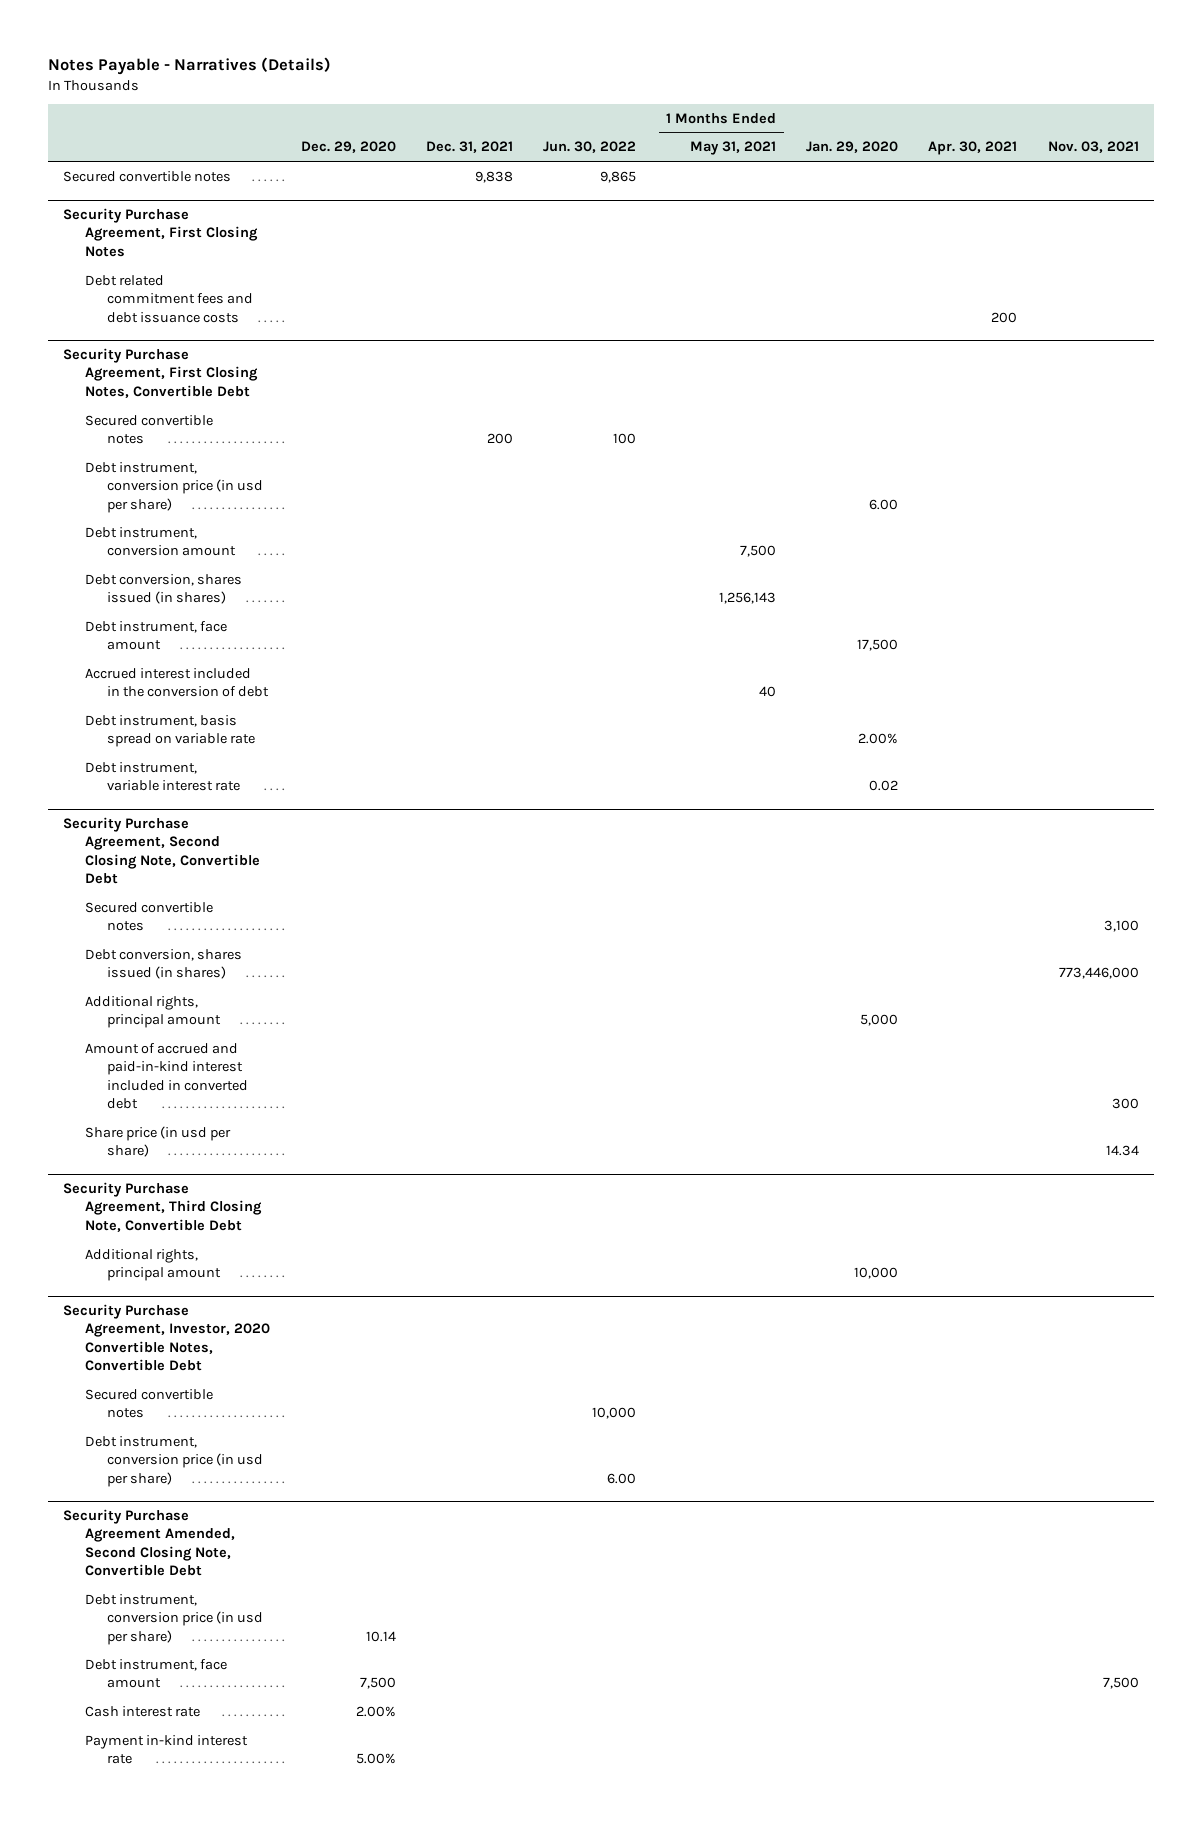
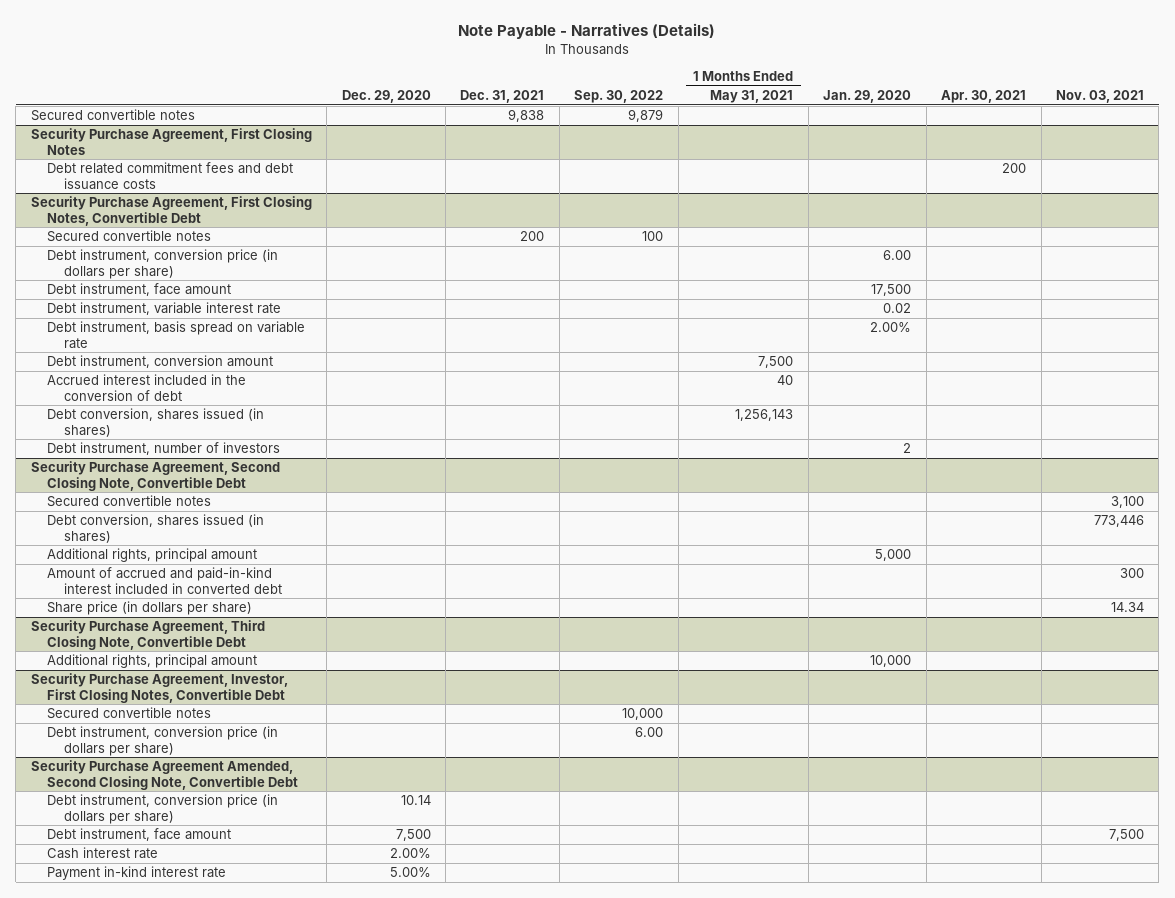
[48,57,332,76] Notes Payable - Narratives (Details) -> [458,23,716,40] Note Payable - Narratives (Details)
[542,141,636,154] Jun. 30, 2022 -> none
none -> [574,90,664,104] Sep. 30, 2022
[85,461,264,513] Debt instrument, conversion price (in usd per share) -> [47,249,279,279] Debt instrument, conversion price (in dollars per share)
[85,714,256,748] Debt instrument, basis spread on variable rate -> [47,321,306,349] Debt instrument, basis spread on variable rate
[85,526,237,557] Debt instrument, conversion amount -> [47,355,274,369] Debt instrument, conversion amount
[85,667,270,698] Accrued interest included in the conversion of debt -> [47,374,247,401] Accrued interest included in the conversion of debt
[85,573,243,605] Debt conversion, shares issued (in shares) -> [47,408,265,437] Debt conversion, shares issued (in shares)
none -> [47,442,281,456] Debt instrument, number of investors
[1058,967,1139,980] 773,446,000 -> [1093,515,1144,528] 773,446
[85,1125,232,1158] Share price (in usd per share) -> [47,601,253,616] Share price (in dollars per share)
[63,1304,271,1372] Security Purchase Agreement, Investor, 2020 Convertible Notes, Convertible Debt -> [30,673,288,703] Security Purchase Agreement, Investor, First Closing Notes, Convertible Debt
[85,1435,264,1487] Debt instrument, conversion price (in usd per share) -> [47,726,279,756] Debt instrument, conversion price (in dollars per share)
[85,1593,264,1645] Debt instrument, conversion price (in usd per share) -> [47,794,279,824] Debt instrument, conversion price (in dollars per share)

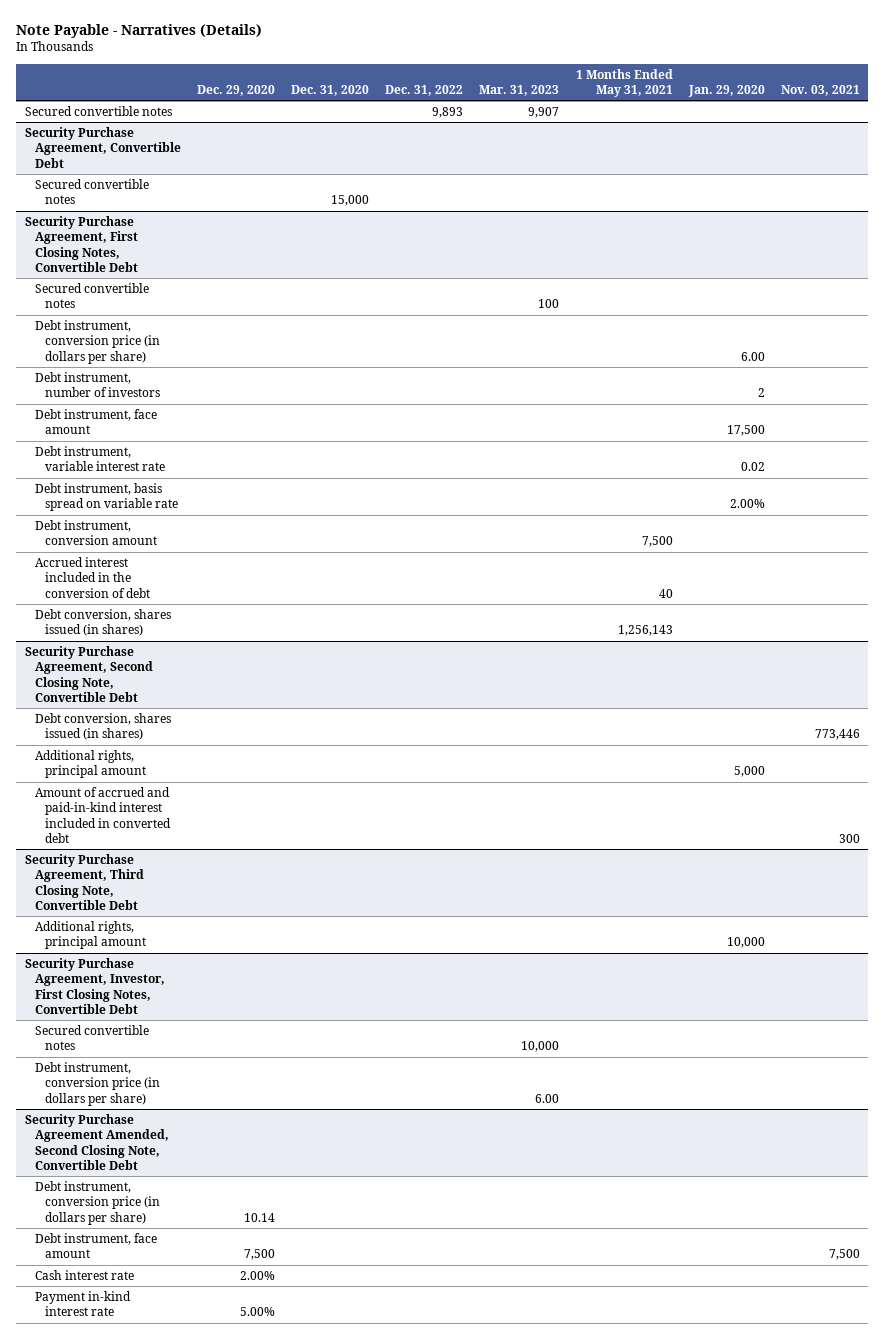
[460,90,545,104] Dec. 31, 2021 -> none
[574,90,664,104] Sep. 30, 2022 -> none
[941,90,1027,104] Apr. 30, 2021 -> none
none -> [291,84,370,96] Dec. 31, 2020
none -> [385,84,464,96] Dec. 31, 2022
none -> [479,84,560,96] Mar. 31, 2023
[30,128,312,155] Security Purchase Agreement, First Closing Notes -> none
[47,162,294,190] Debt related commitment fees and debt issuance costs -> none
none -> [24,126,181,168] Security Purchase Agreement, Convertible Debt
none -> [34,178,149,205] Secured convertible notes
[47,442,281,456] Debt instrument, number of investors -> [34,371,160,398] Debt instrument, number of investors
[47,495,212,508] Secured convertible notes -> none
[47,601,253,616] Share price (in dollars per share) -> none

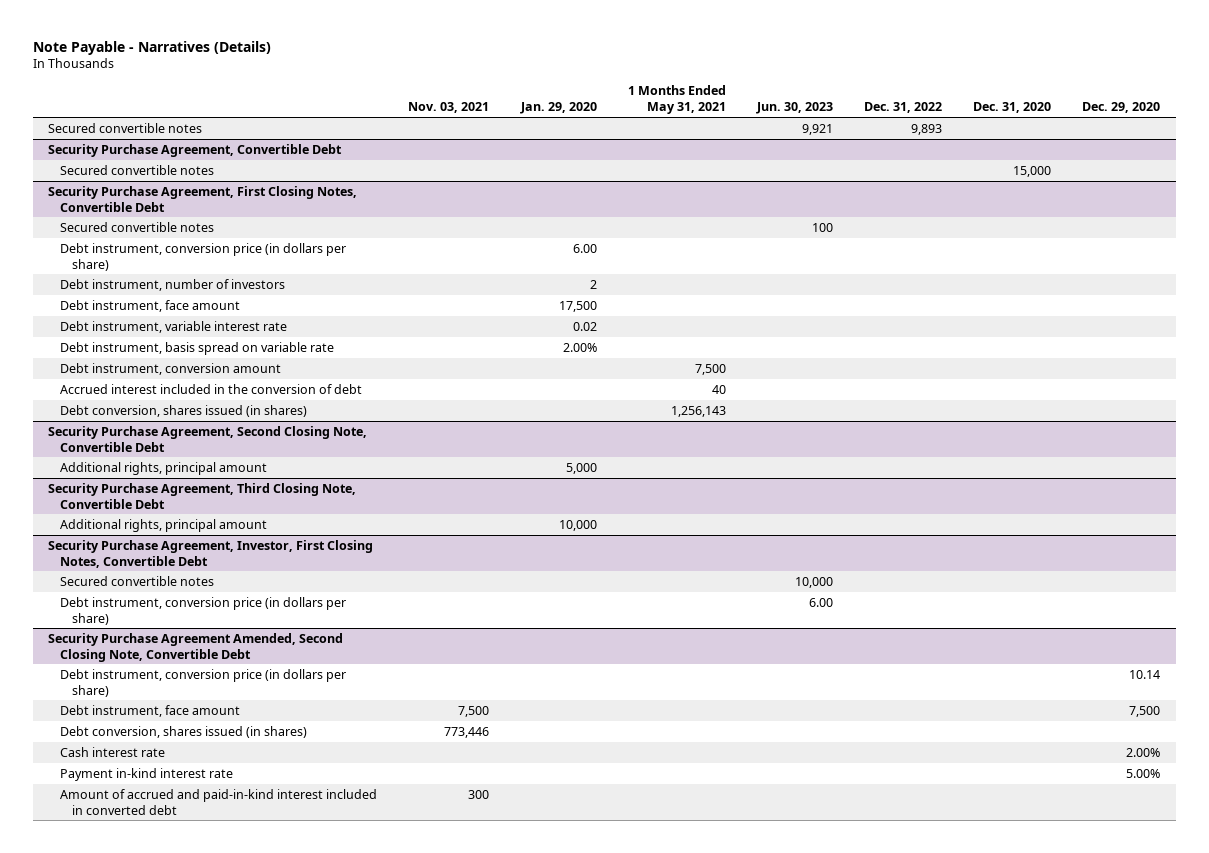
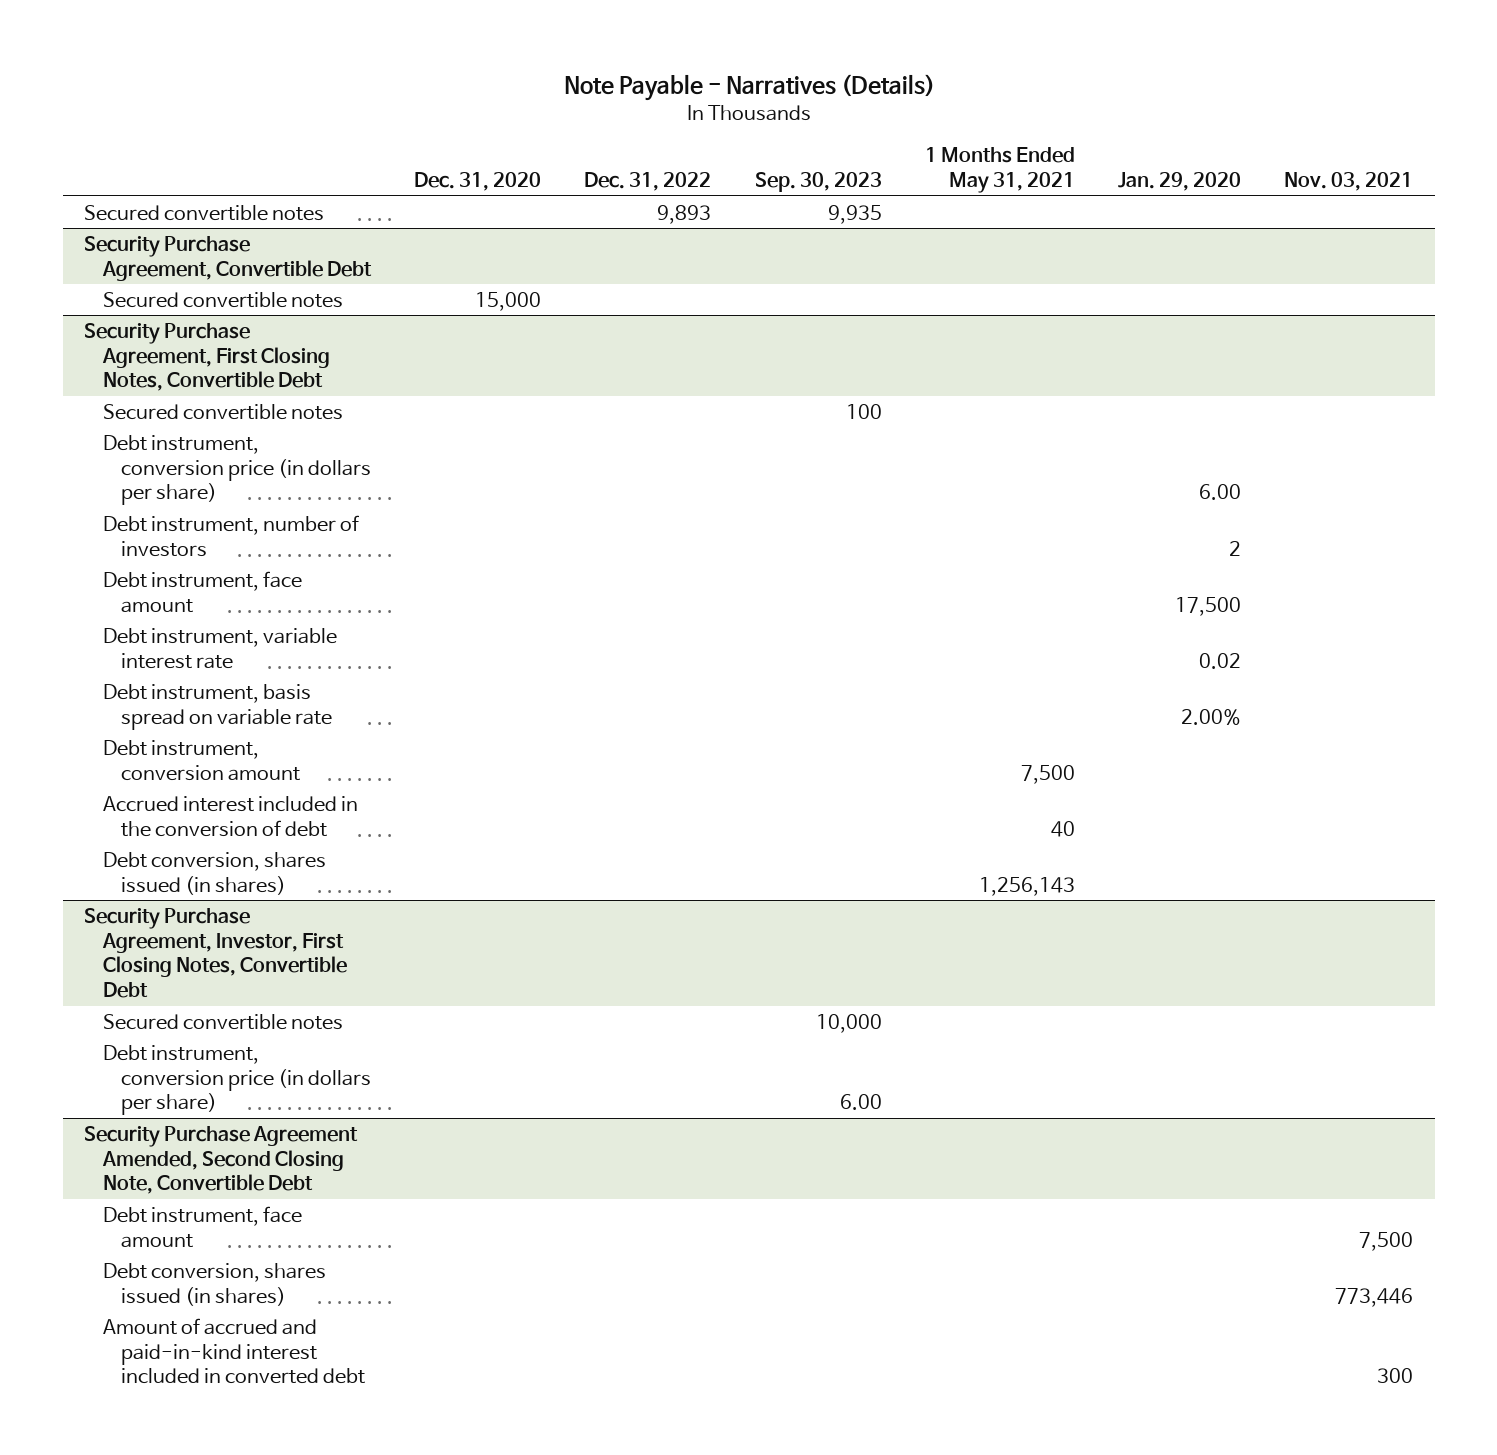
[755,102,833,115] Jun. 30, 2023 -> none
[1082,102,1161,114] Dec. 29, 2020 -> none
none -> [754,172,882,193] Sep. 30, 2023
[48,425,368,452] Security Purchase Agreement, Second Closing Note, Convertible Debt -> none
[60,461,268,475] Additional rights, principal amount -> none
[48,482,357,509] Security Purchase Agreement, Third Closing Note, Convertible Debt -> none
[60,518,268,532] Additional rights, principal amount -> none
[60,668,347,697] Debt instrument, conversion price (in dollars per share) -> none
[60,746,166,757] Cash interest rate -> none
[60,767,234,781] Payment in-kind interest rate -> none

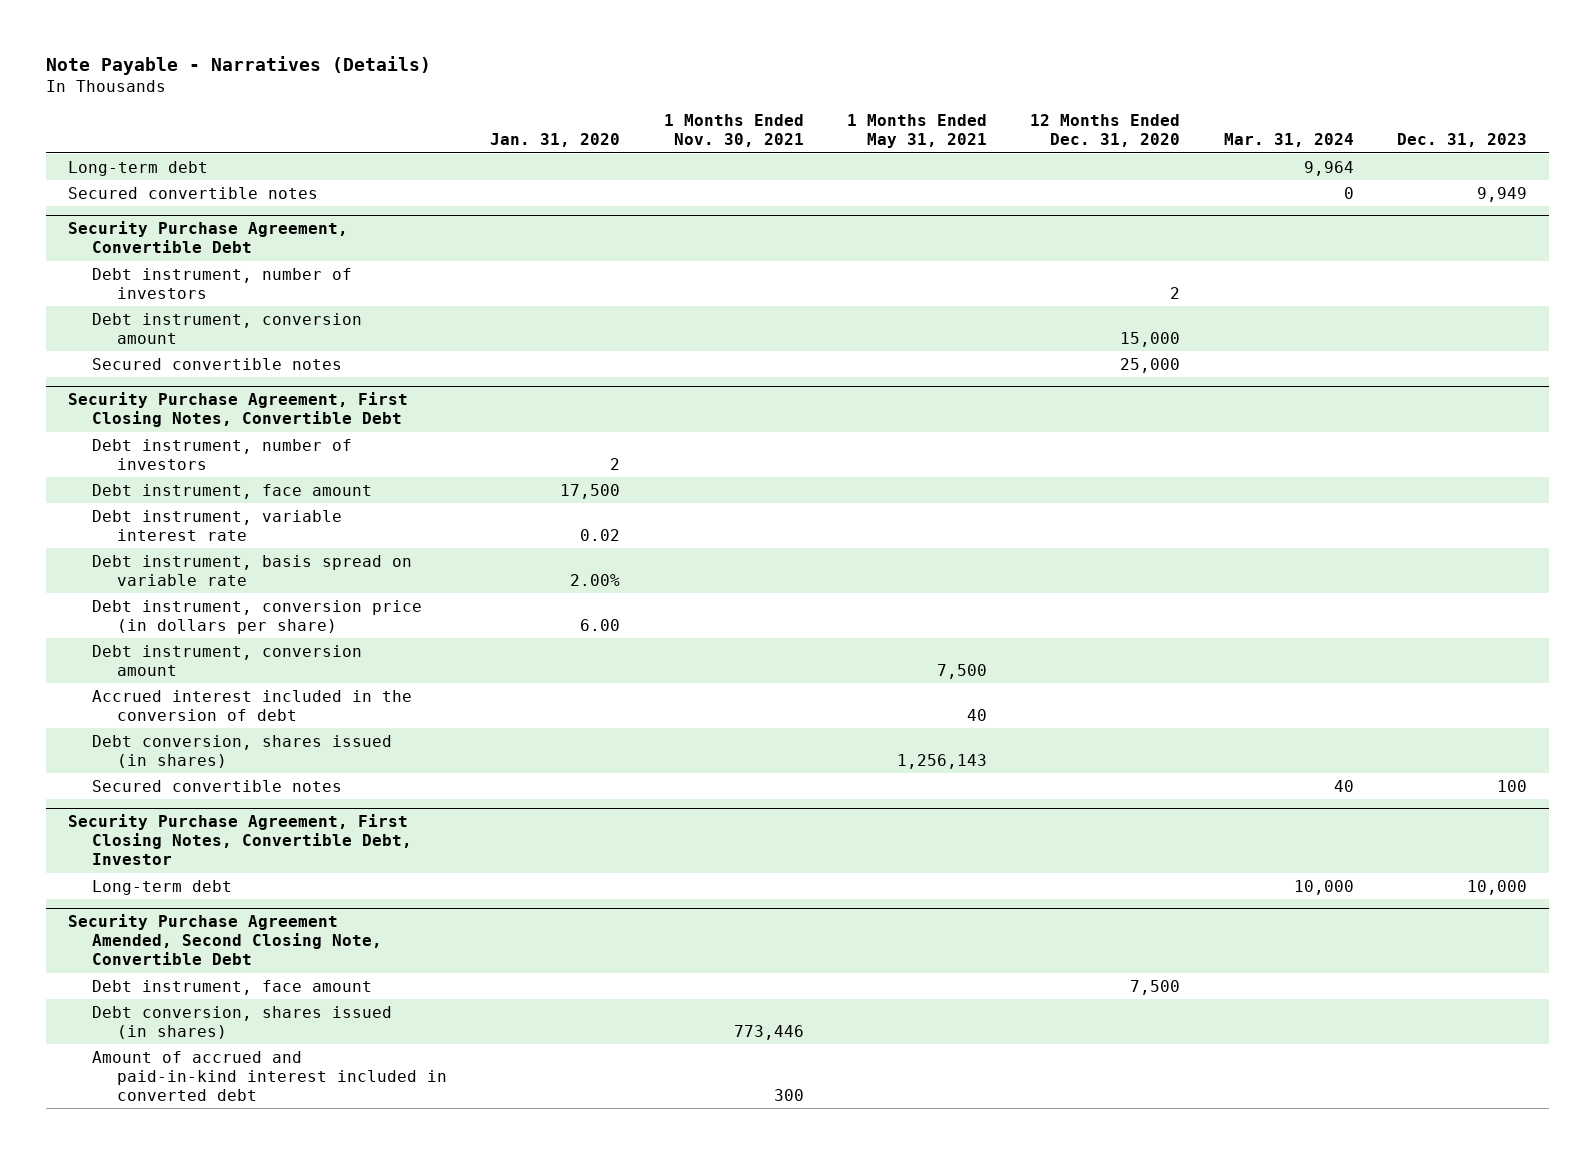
[414,172,542,192] Dec. 31, 2020 -> none
[584,172,712,192] Dec. 31, 2022 -> none
[754,172,882,193] Sep. 30, 2023 -> none
[1117,172,1241,192] Jan. 29, 2020 -> none
[1284,172,1414,192] Nov. 03, 2021 -> none
none -> [490,133,621,148] Jan. 31, 2020
none -> [663,114,804,148] 1 Months Ended Nov. 30, 2021
none -> [1030,114,1181,148] 12 Months Ended Dec. 31, 2020
none -> [1223,133,1354,148] Mar. 31, 2024
none -> [1397,133,1528,148] Dec. 31, 2023
none -> [67,160,208,176] Long-term debt
none -> [92,267,353,299] Debt instrument, number of investors
none -> [92,312,363,344] Debt instrument, conversion amount
[102,434,372,506] Debt instrument, conversion price (in dollars per share) -> [92,599,423,634] Debt instrument, conversion price (in dollars per share)
[102,1013,343,1030] Secured convertible notes -> none
[102,1044,372,1116] Debt instrument, conversion price (in dollars per share) -> none
[102,403,343,420] Secured convertible notes -> [92,779,343,792] Secured convertible notes
[84,907,347,999] Security Purchase Agreement, Investor, First Closing Notes, Convertible Debt -> [67,814,413,866] Security Purchase Agreement, First Closing Notes, Convertible Debt, Investor
none -> [92,879,233,895] Long-term debt

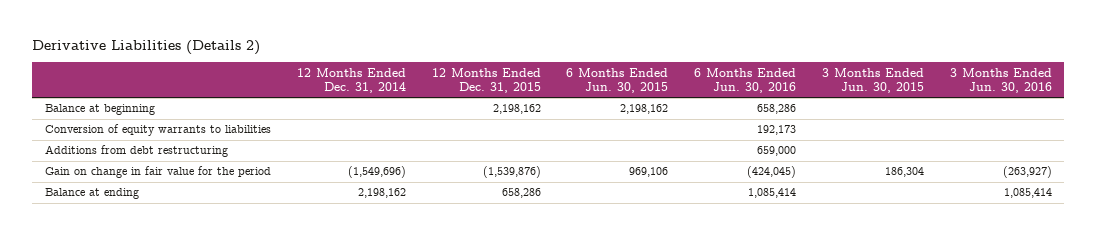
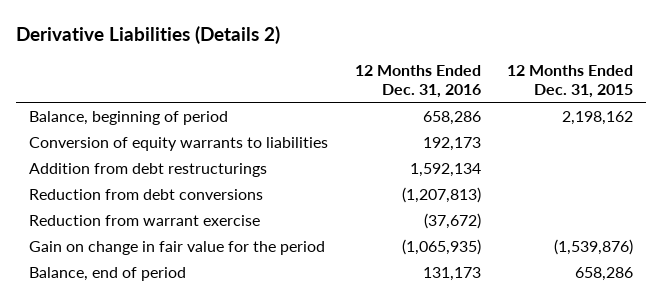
[296,67,406,94] 12 Months Ended Dec. 31, 2014 -> none
[566,67,669,94] 6 Months Ended Jun. 30, 2015 -> none
[694,67,797,94] 6 Months Ended Jun. 30, 2016 -> none
[821,67,924,94] 3 Months Ended Jun. 30, 2015 -> none
[949,67,1052,94] 3 Months Ended Jun. 30, 2016 -> none
none -> [354,65,481,99] 12 Months Ended Dec. 31, 2016
[45,104,156,116] Balance at beginning -> [29,110,229,125] Balance, beginning of period
[45,145,229,158] Additions from debt restructuring -> [29,162,268,177] Addition from debt restructurings
none -> [29,188,264,200] Reduction from debt conversions
none -> [29,214,261,226] Reduction from warrant exercise
[45,188,140,200] Balance at ending -> [29,266,187,281] Balance, end of period

